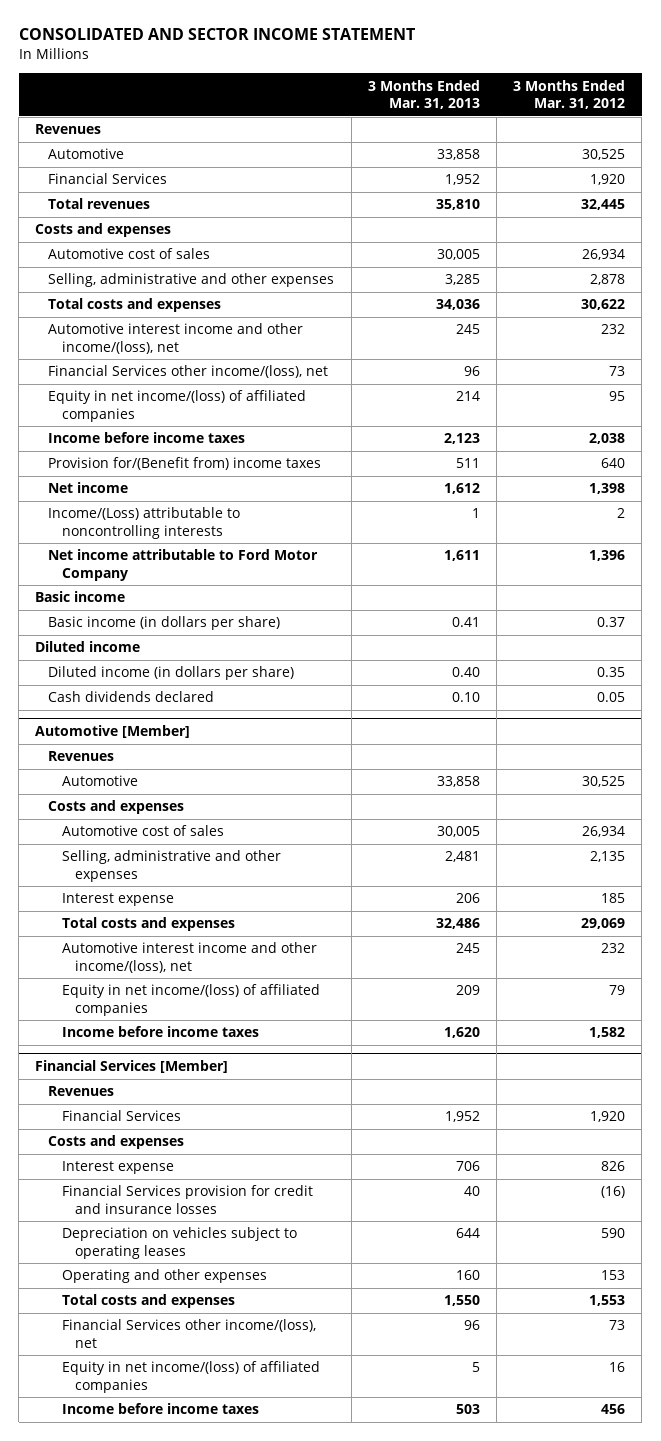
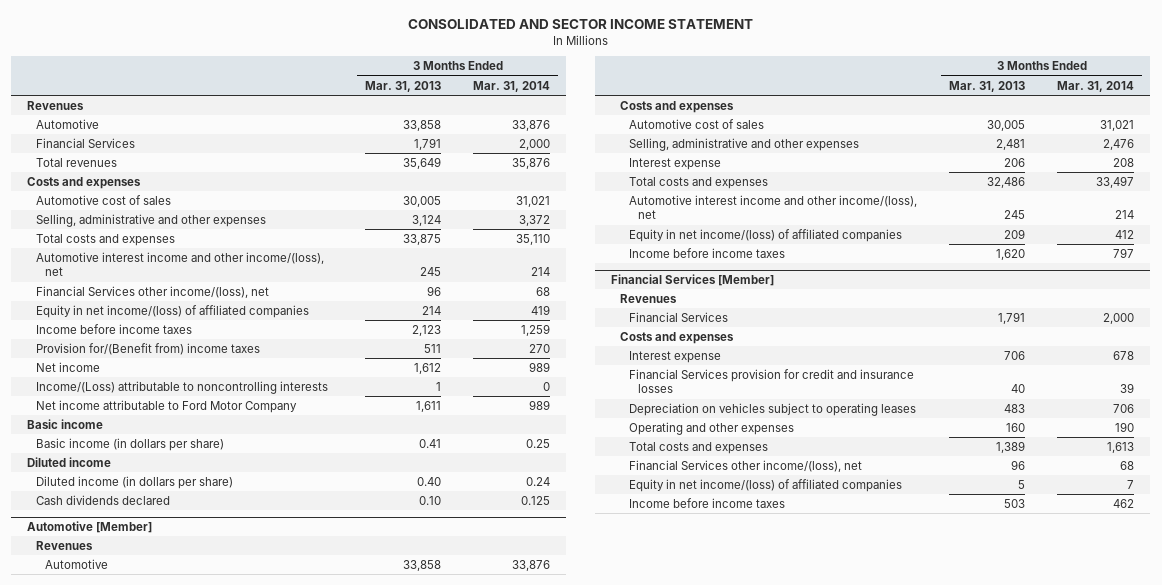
[513,79,626,110] 3 Months Ended Mar. 31, 2012 -> none
none -> [473,80,551,92] Mar. 31, 2014
[444,174,480,186] 1,952 -> [413,137,441,150] 1,791
[435,199,480,211] 35,810 -> [402,156,441,169] 35,649
[444,274,480,286] 3,285 -> [411,214,441,226] 3,124
[435,299,480,311] 34,036 -> [402,233,441,245] 33,875
[444,1111,480,1123] 1,952 -> [998,311,1026,324] 1,791
[455,1228,480,1239] 644 -> [1004,403,1026,413] 483
[443,1295,480,1307] 1,550 -> [996,440,1026,453] 1,389

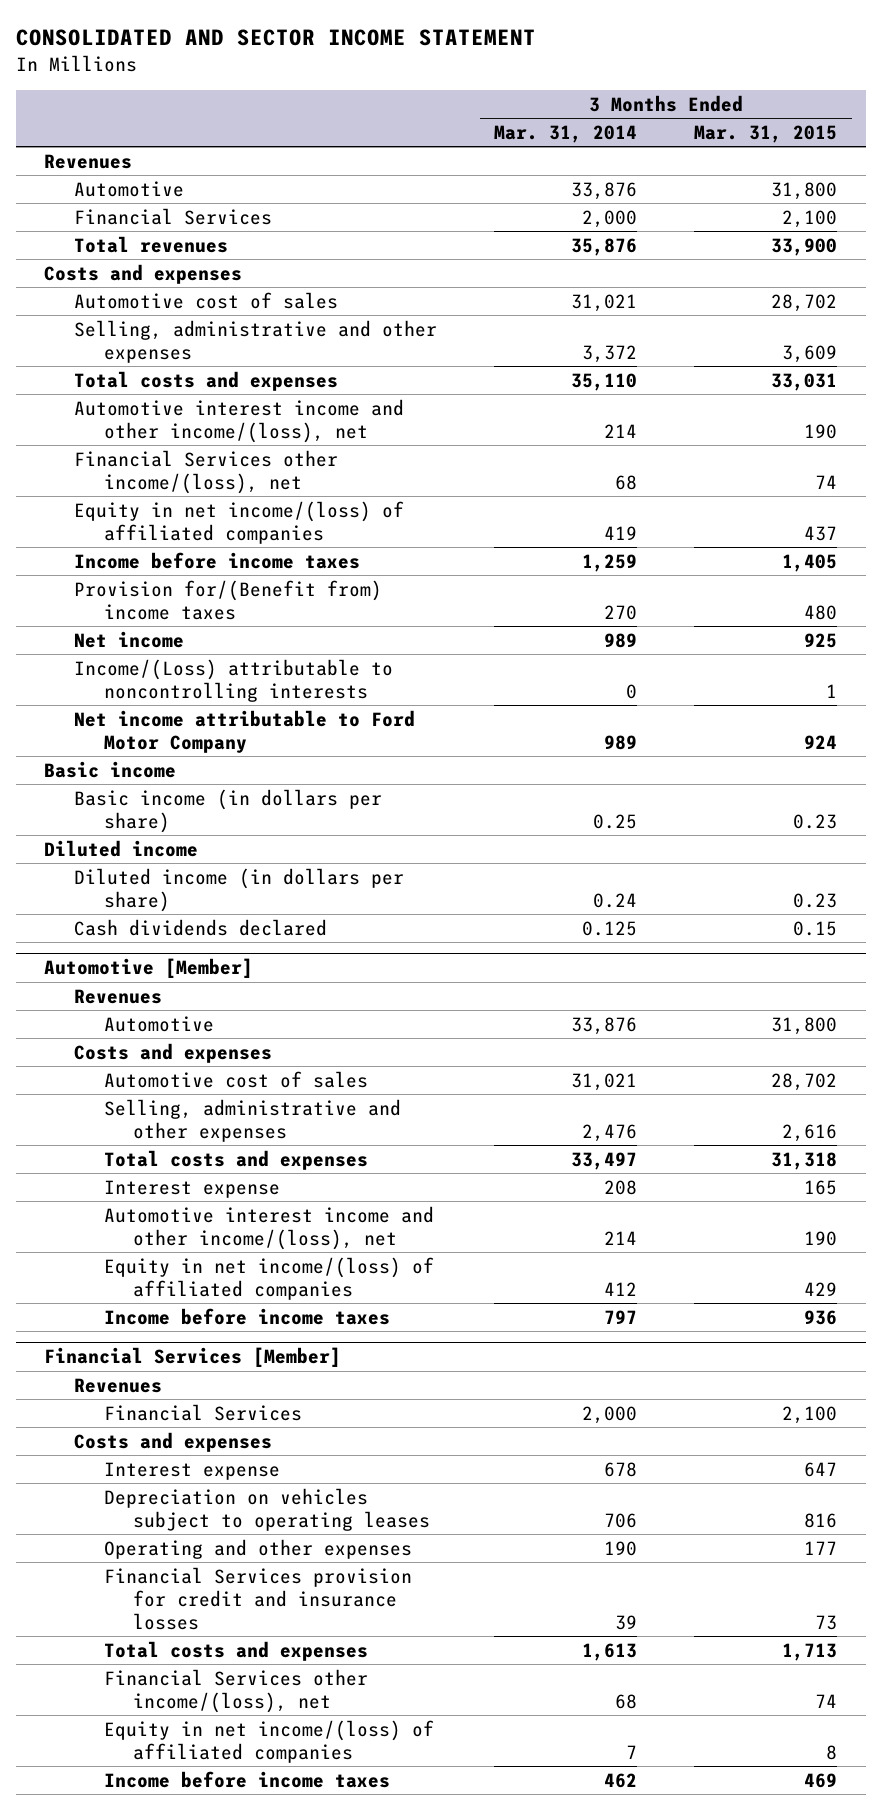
[364,80,441,92] Mar. 31, 2013 -> none
none -> [694,125,838,144] Mar. 31, 2015
[628,157,721,170] Interest expense -> [103,1179,280,1198] Interest expense
[628,368,914,394] Financial Services provision for credit and insurance losses -> [103,1566,412,1630] Financial Services provision for credit and insurance losses

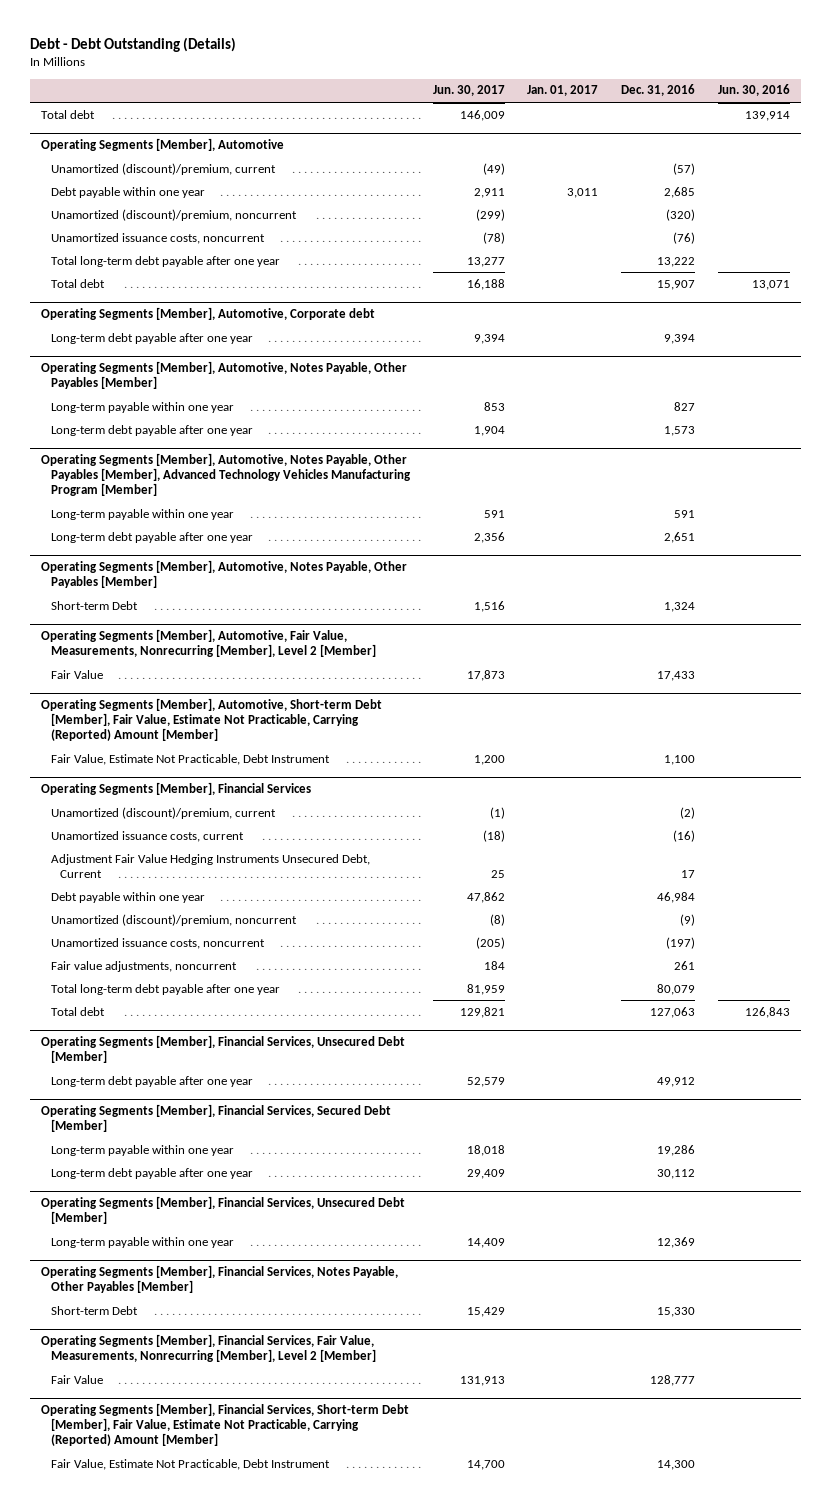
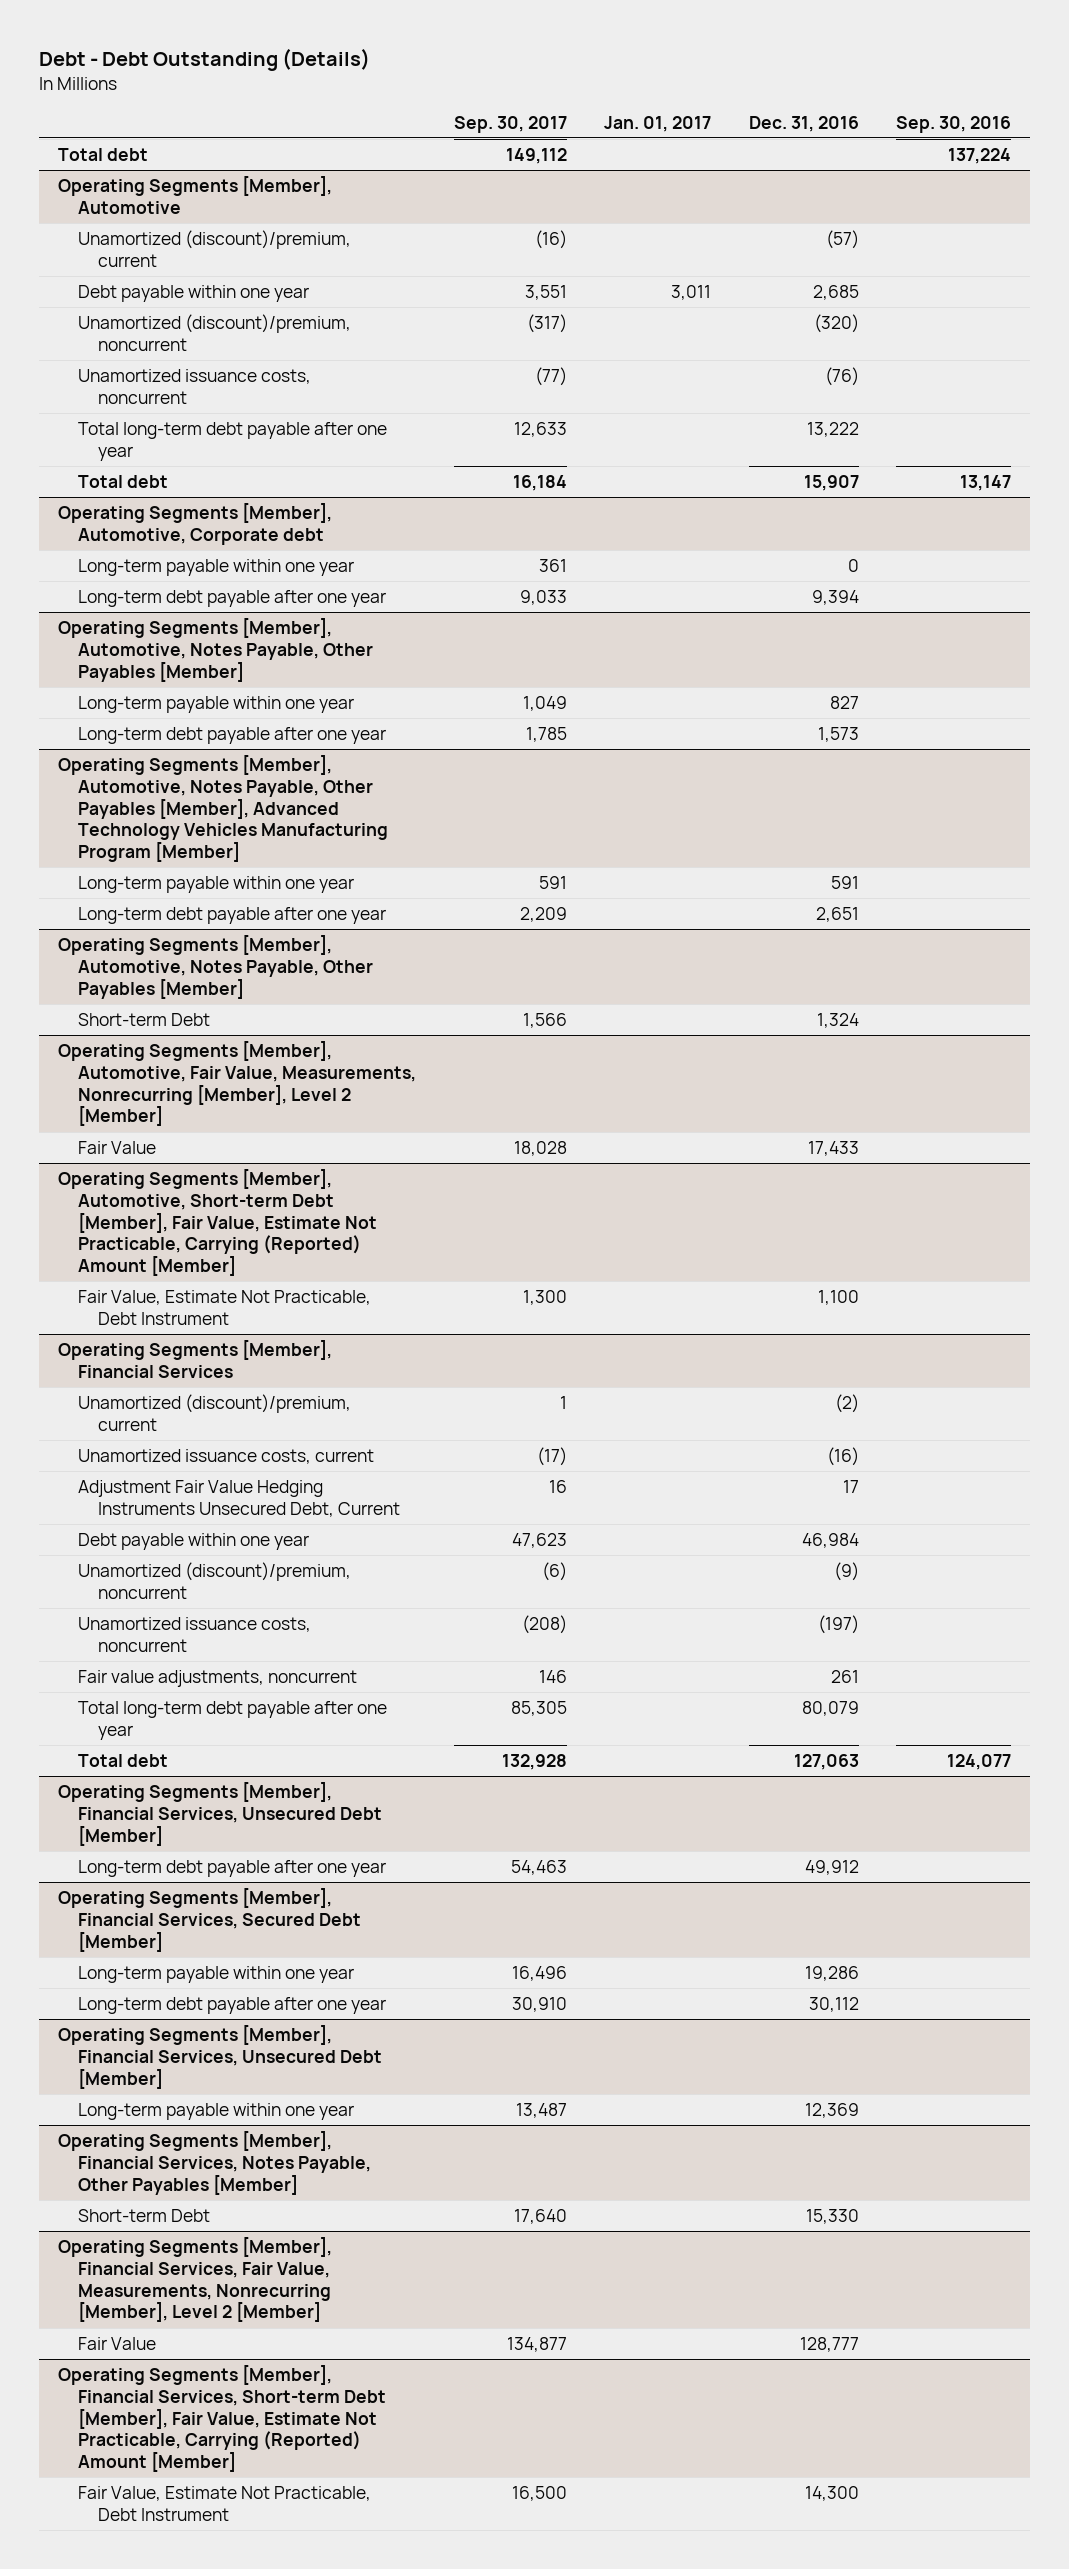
[432,85,505,97] Jun. 30, 2017 -> none
[717,84,790,97] Jun. 30, 2016 -> none
none -> [453,115,567,133] Sep. 30, 2017
none -> [896,115,1012,133] Sep. 30, 2016
none -> [77,558,354,576] Long-term payable within one year

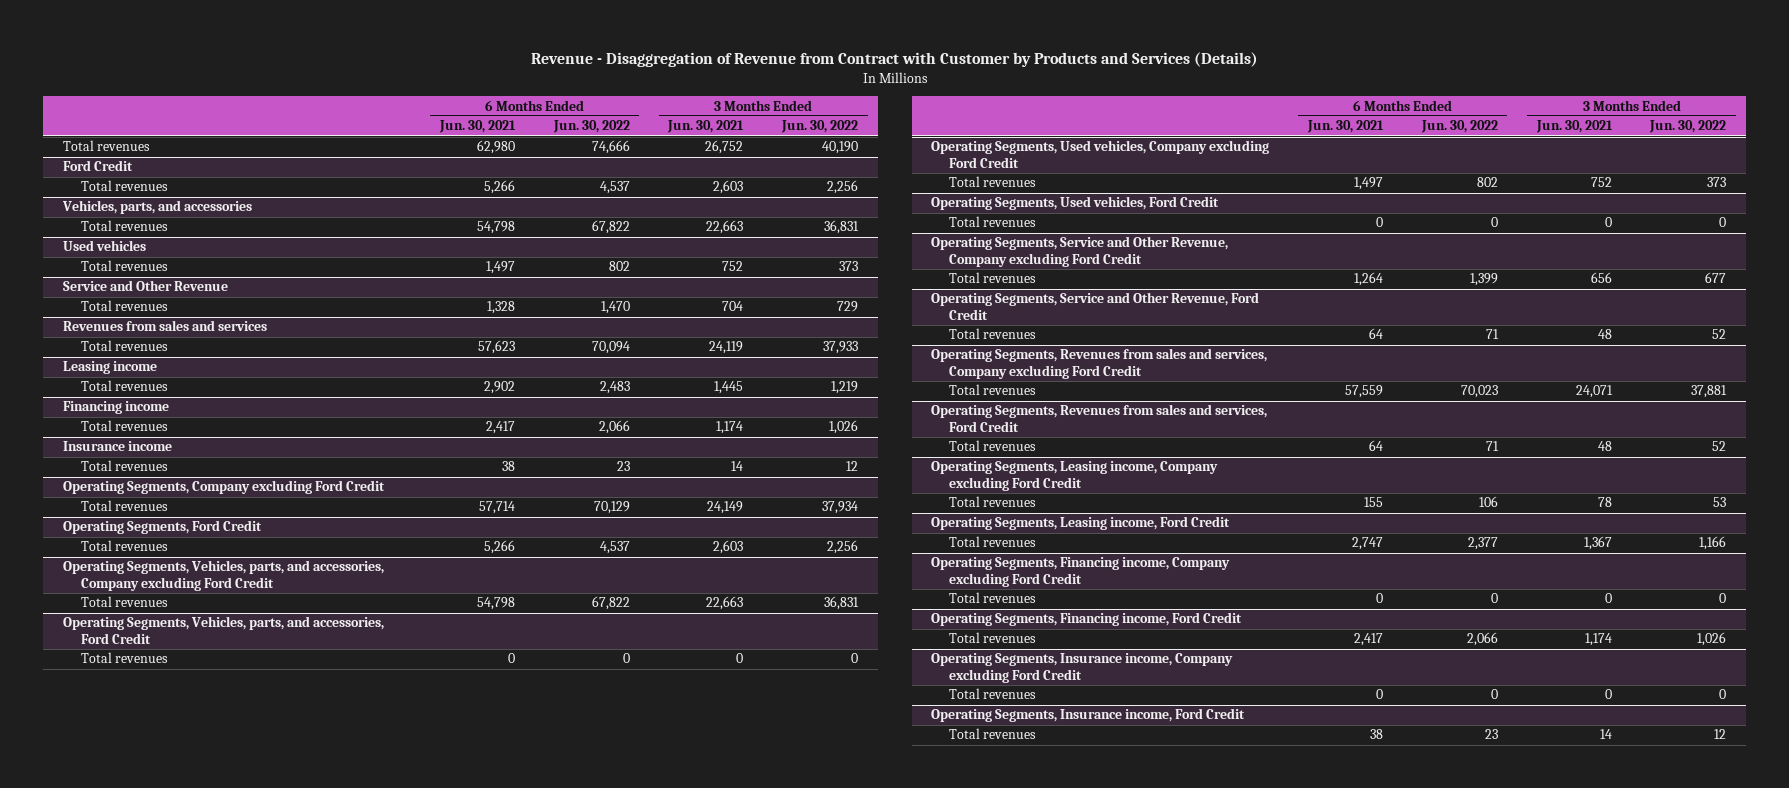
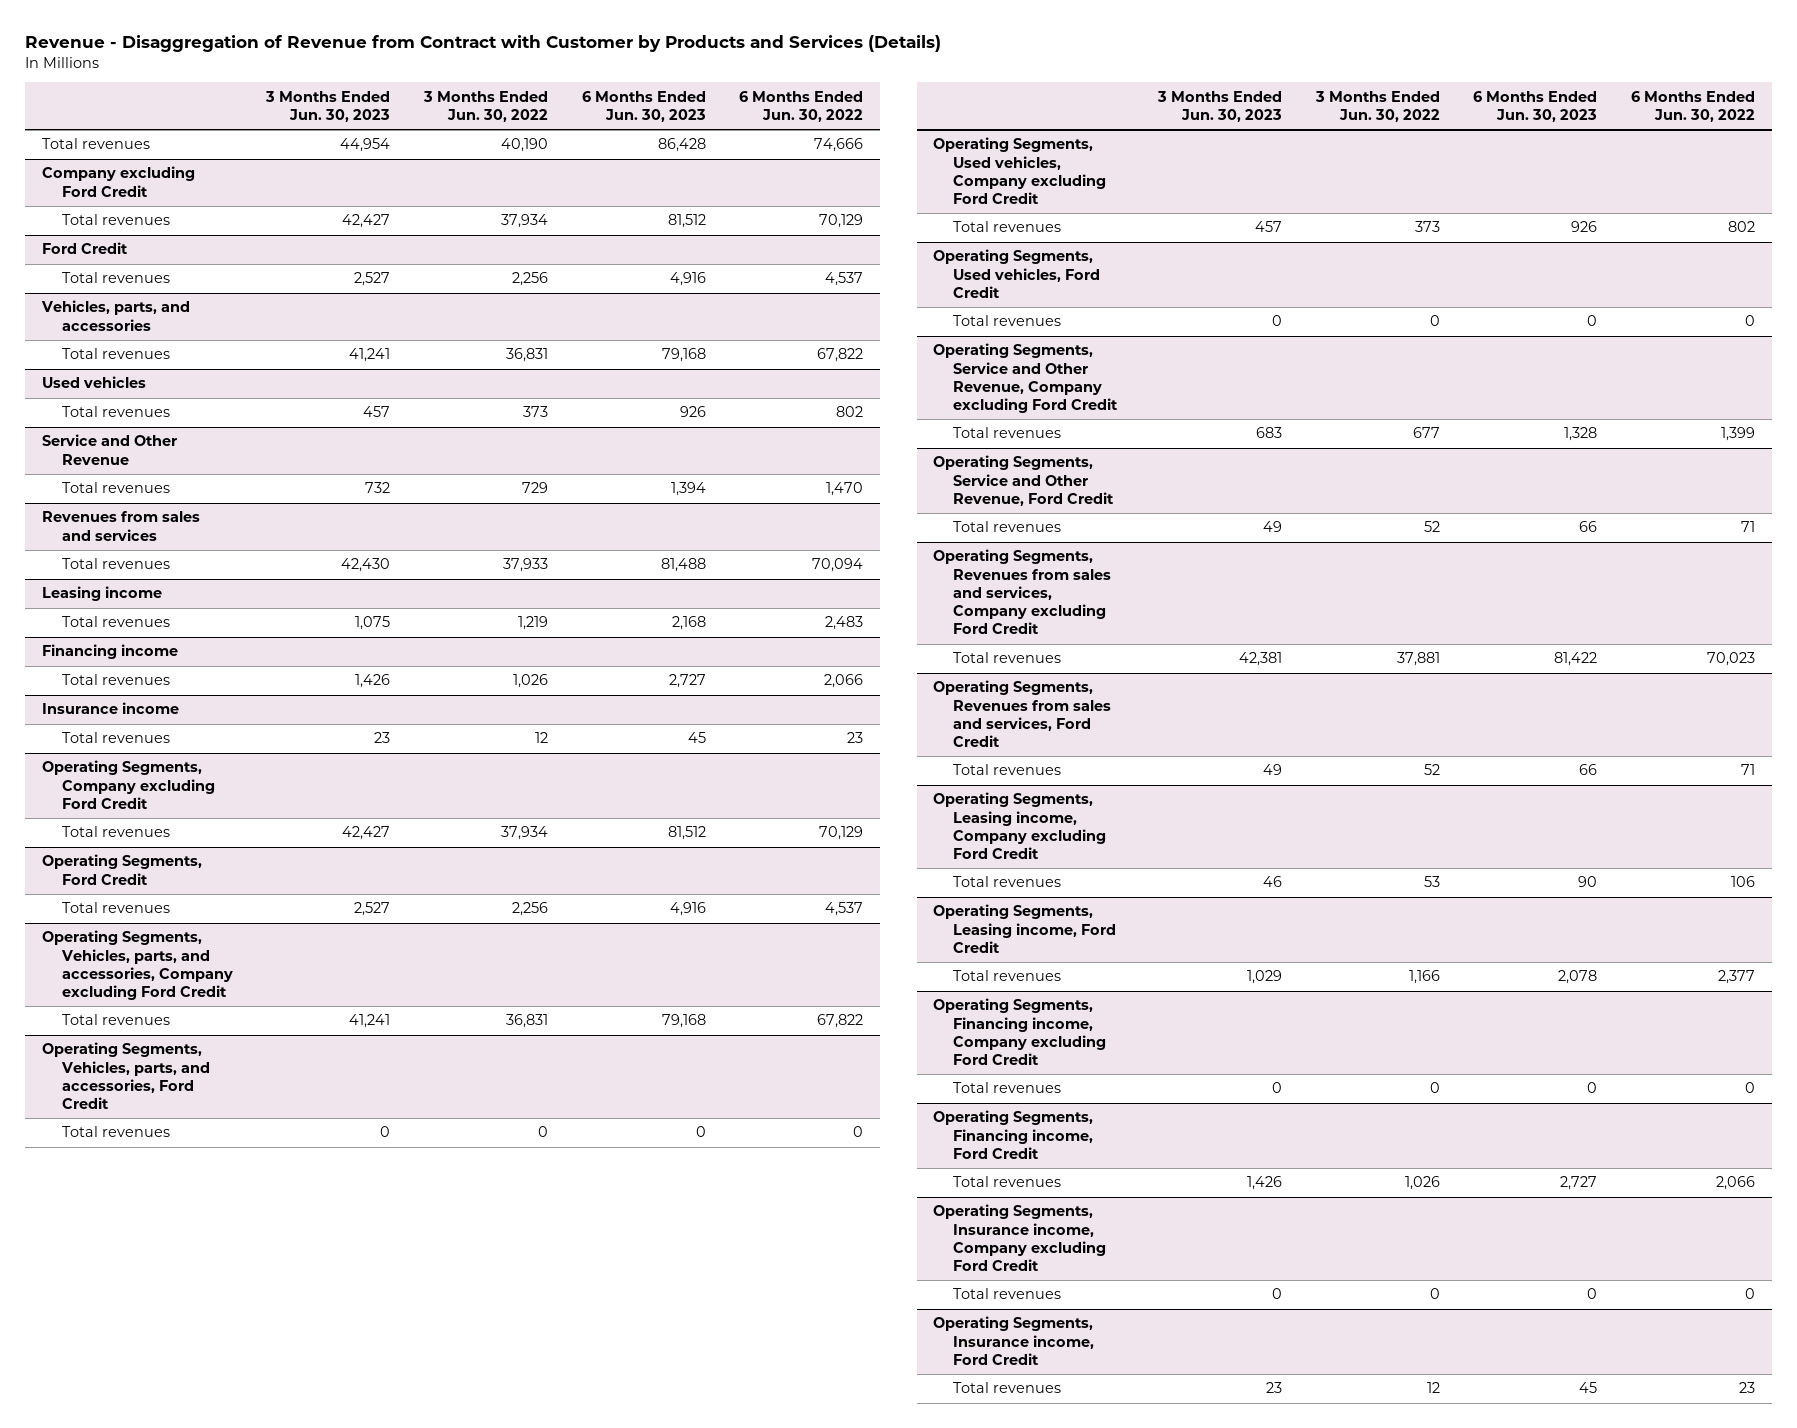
[438,120,516,134] Jun. 30, 2021 -> none
[667,120,745,134] Jun. 30, 2021 -> none
none -> [265,90,391,123] 3 Months Ended Jun. 30, 2023
none -> [581,90,706,123] 6 Months Ended Jun. 30, 2023
none -> [41,166,195,197] Company excluding Ford Credit
none -> [61,214,170,226] Total revenues

